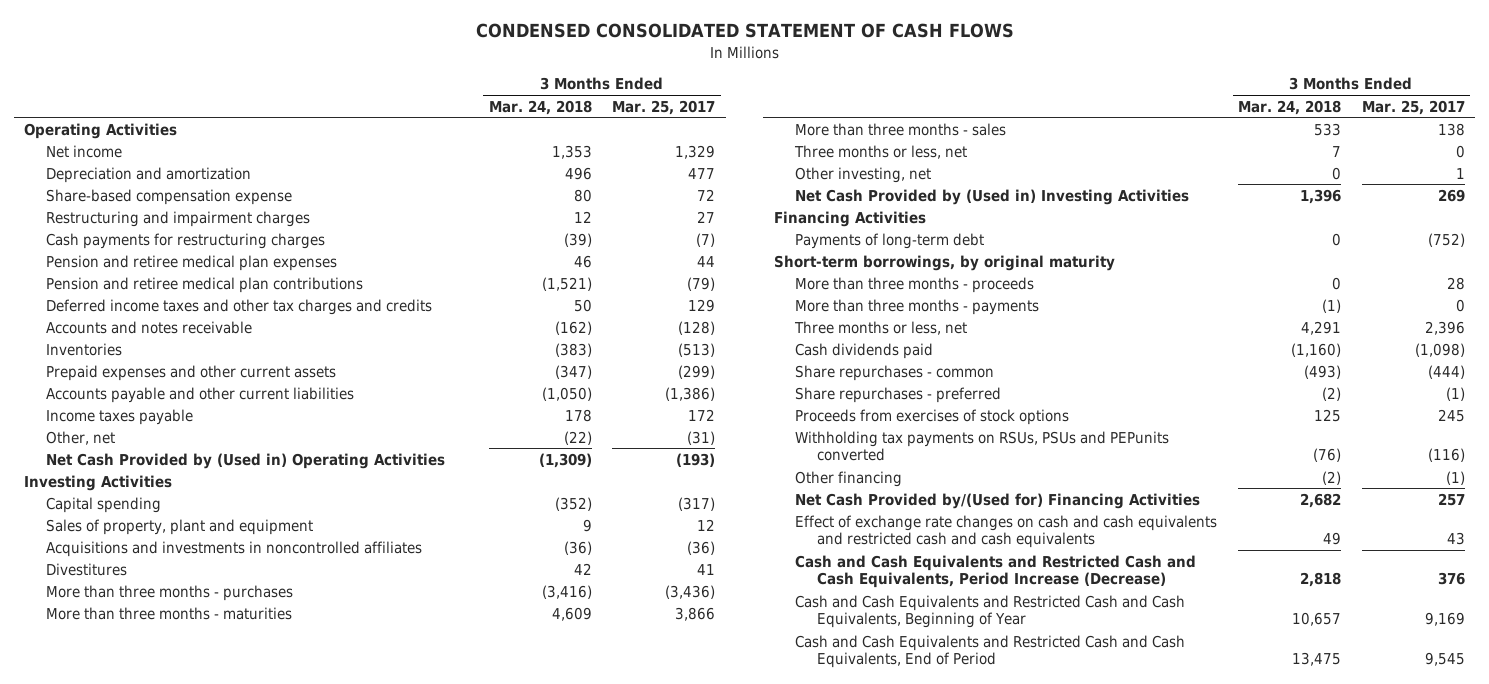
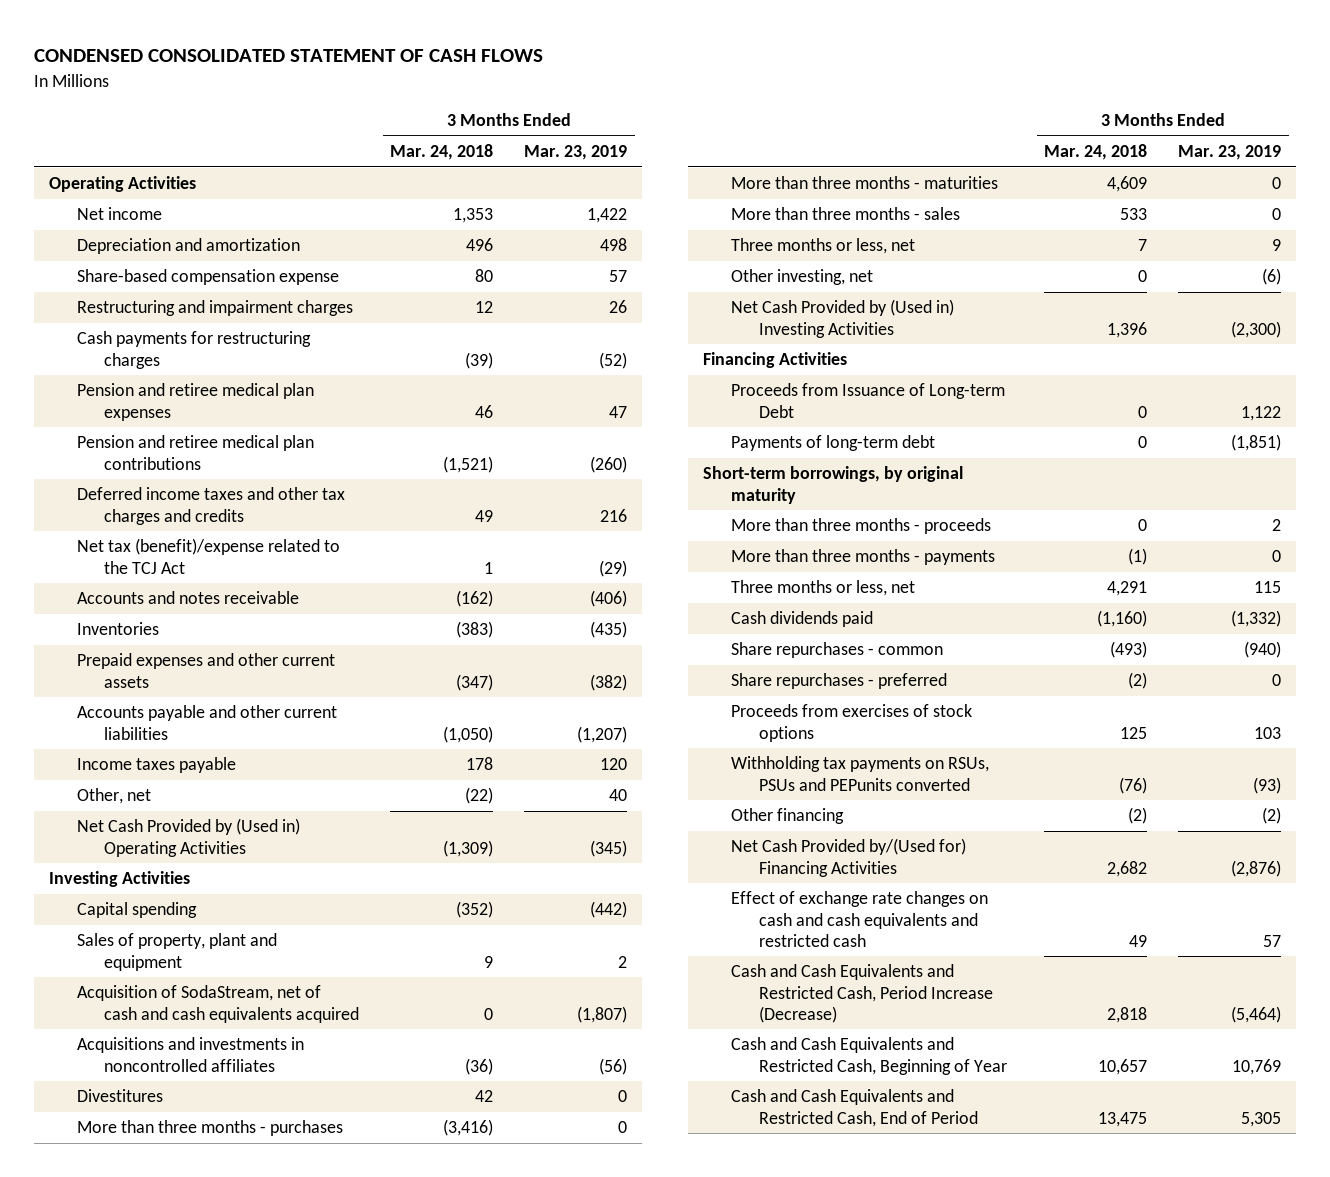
[612,99,716,115] Mar. 25, 2017 -> none
none -> [523,145,627,161] Mar. 23, 2019
[573,298,592,312] 50 -> [475,509,494,522] 49
none -> [76,538,340,574] Net tax (benefit)/expense related to the TCJ Act
none -> [76,985,360,1023] Acquisition of SodaStream, net of cash and cash equivalents acquired
none -> [730,383,1005,418] Proceeds from Issuance of Long-term Debt
[795,514,1218,549] Effect of exchange rate changes on cash and cash equivalents and restricted cash and cash equivalents -> [730,891,988,947] Effect of exchange rate changes on cash and cash equivalents and restricted cash
[795,554,1197,589] Cash and Cash Equivalents and Restricted Cash and Cash Equivalents, Period Increase (Decrease) -> [730,964,993,1023] Cash and Cash Equivalents and Restricted Cash, Period Increase (Decrease)
[795,594,1186,629] Cash and Cash Equivalents and Restricted Cash and Cash Equivalents, Beginning of Year -> [730,1037,1007,1075] Cash and Cash Equivalents and Restricted Cash, Beginning of Year
[795,634,1186,669] Cash and Cash Equivalents and Restricted Cash and Cash Equivalents, End of Period -> [730,1089,978,1127] Cash and Cash Equivalents and Restricted Cash, End of Period

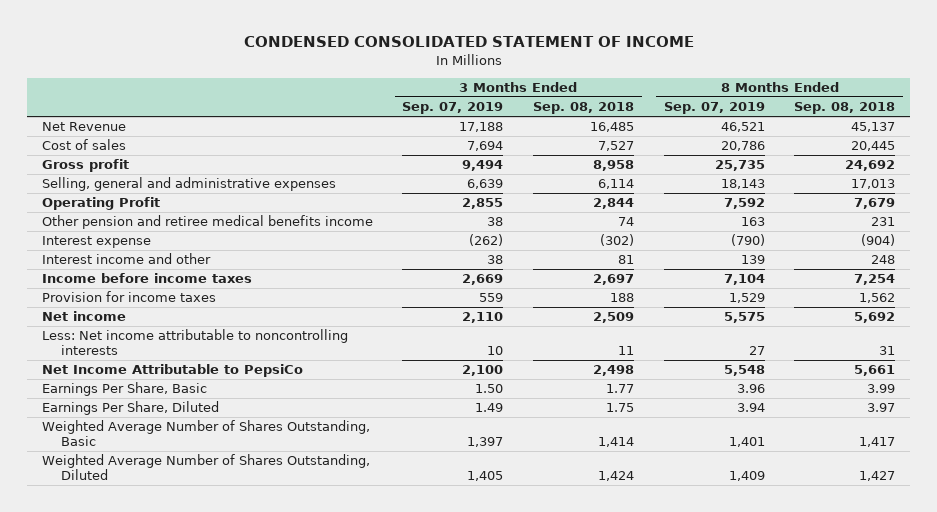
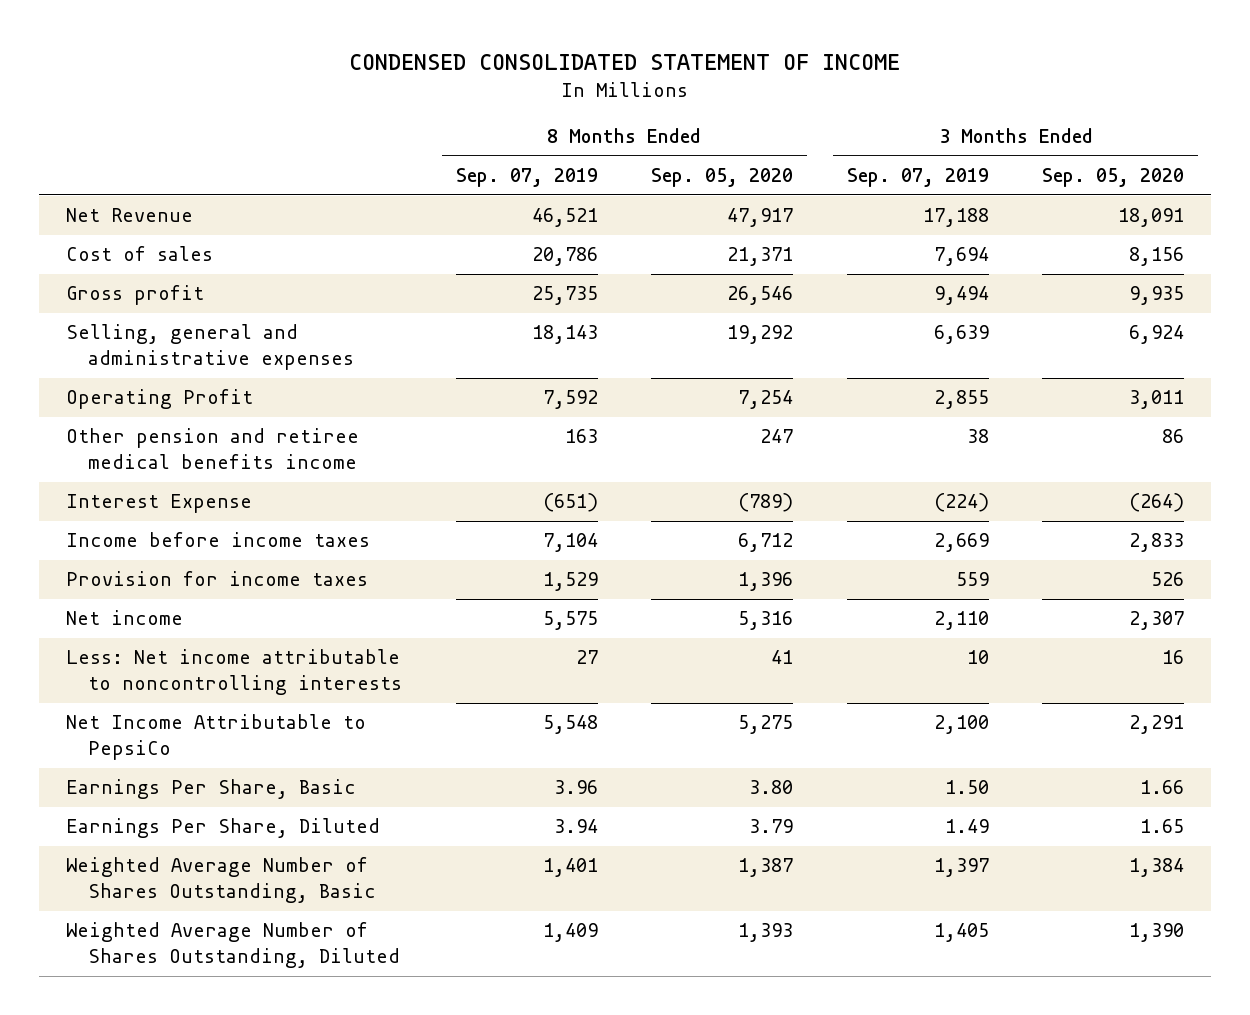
[533,102,635,115] Sep. 08, 2018 -> none
[794,102,896,115] Sep. 08, 2018 -> none
none -> [651,168,794,188] Sep. 05, 2020
none -> [1042,168,1185,188] Sep. 05, 2020
[41,253,211,265] Interest income and other -> none
[41,236,151,249] Interest expense -> [65,494,252,514] Interest Expense
[469,234,504,247] (262) -> [933,493,989,513] (224)
[730,234,765,247] (790) -> [542,493,598,513] (651)

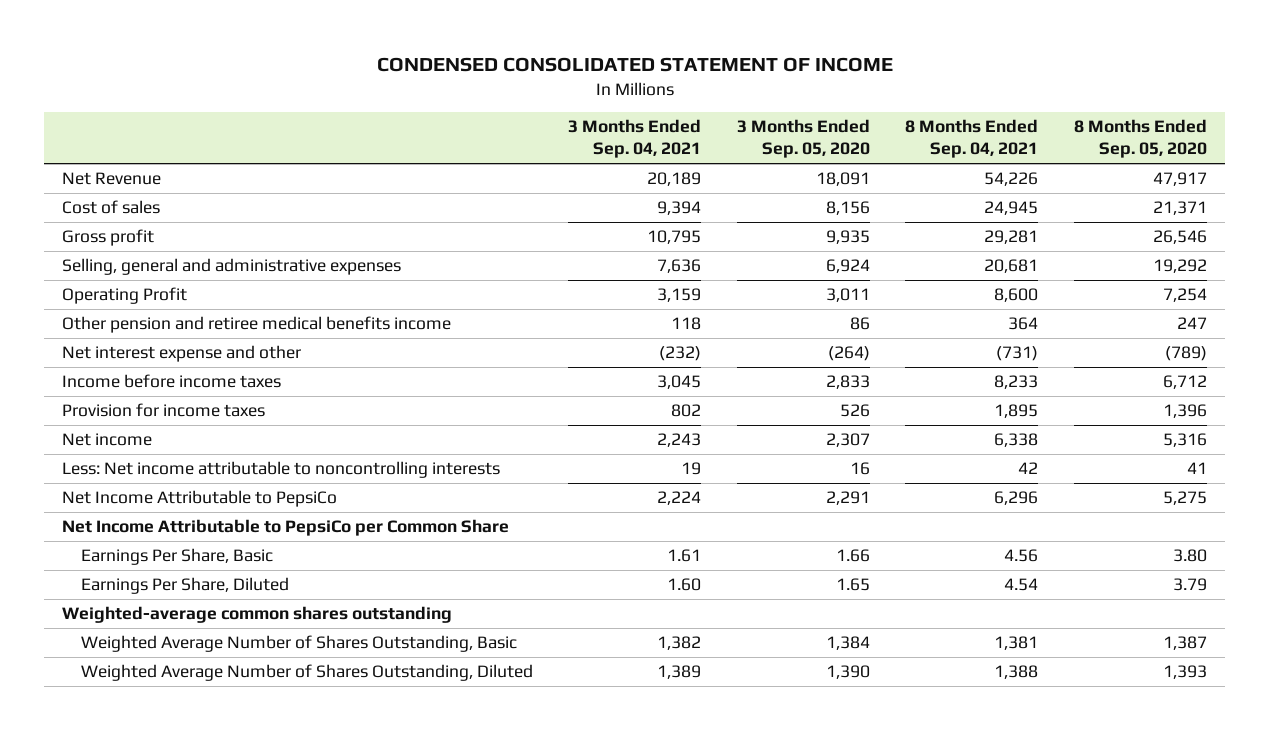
[455,168,598,188] Sep. 07, 2019 -> none
[846,168,989,188] Sep. 07, 2019 -> none
none -> [568,119,702,159] 3 Months Ended Sep. 04, 2021
none -> [905,119,1039,159] 8 Months Ended Sep. 04, 2021
[65,494,252,514] Interest Expense -> [62,345,302,363] Net interest expense and other
none -> [62,519,510,537] Net Income Attributable to PepsiCo per Common Share
none -> [62,606,453,624] Weighted-average common shares outstanding

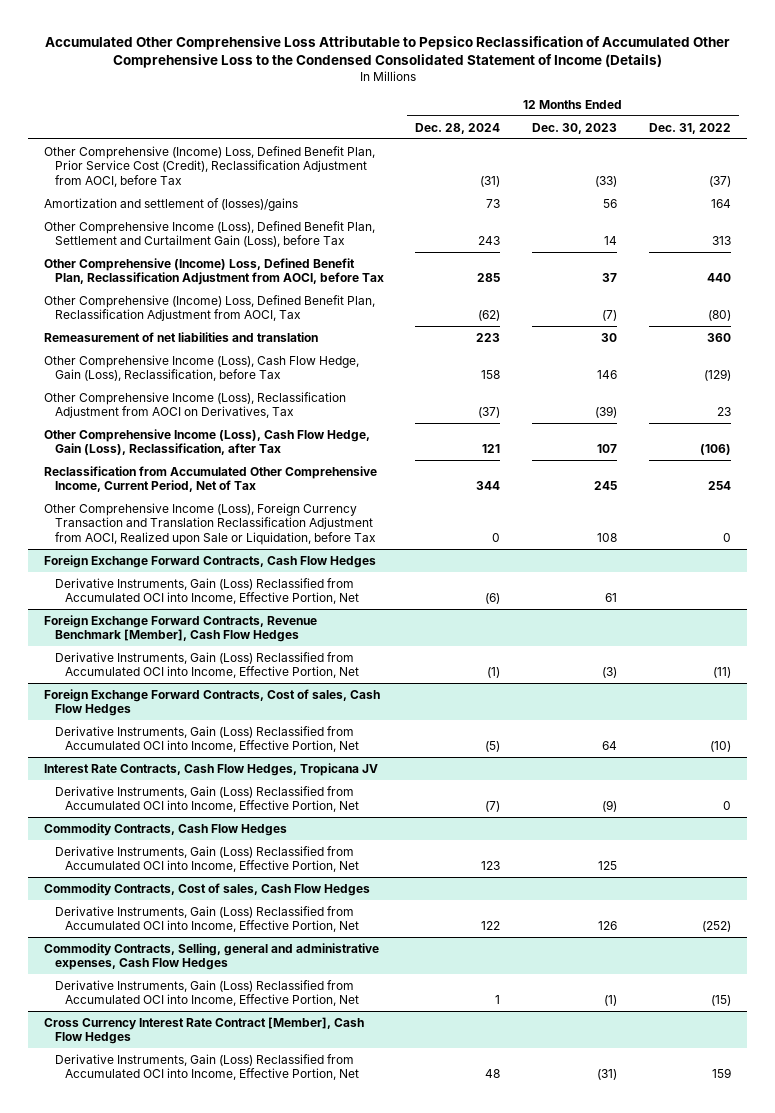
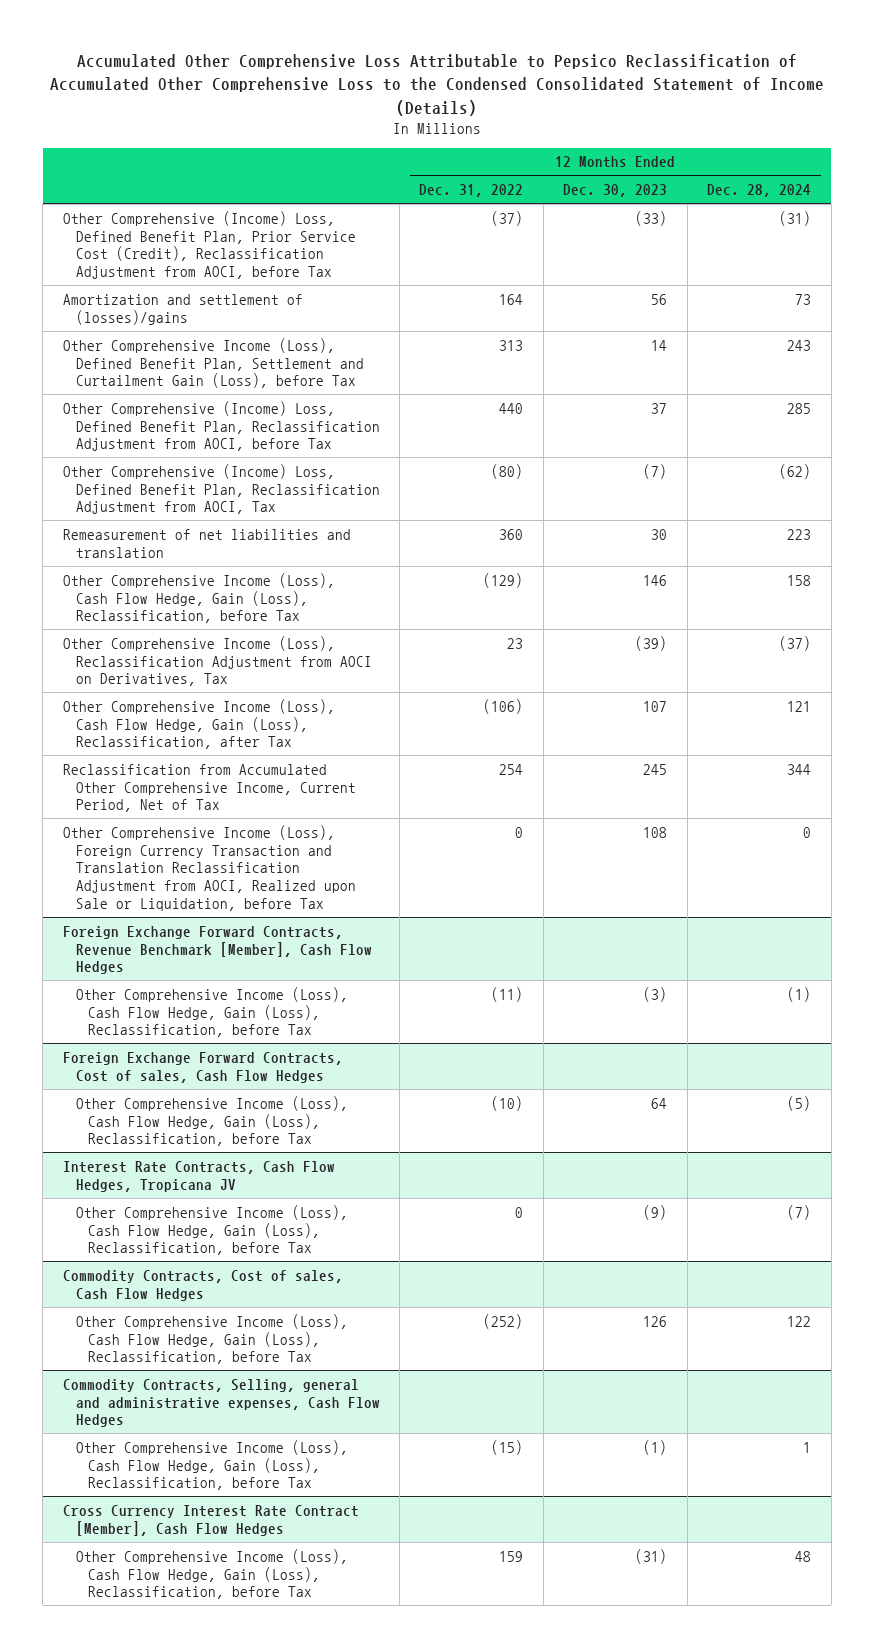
[44,554,377,568] Foreign Exchange Forward Contracts, Cash Flow Hedges -> none
[54,577,359,605] Derivative Instruments, Gain (Loss) Reclassified from Accumulated OCI into Income, Effective Portion, Net -> none
[54,651,359,679] Derivative Instruments, Gain (Loss) Reclassified from Accumulated OCI into Income, Effective Portion, Net -> [75,986,348,1038] Other Comprehensive Income (Loss), Cash Flow Hedge, Gain (Loss), Reclassification, before Tax
[54,725,359,753] Derivative Instruments, Gain (Loss) Reclassified from Accumulated OCI into Income, Effective Portion, Net -> [75,1095,348,1147] Other Comprehensive Income (Loss), Cash Flow Hedge, Gain (Loss), Reclassification, before Tax
[54,785,359,813] Derivative Instruments, Gain (Loss) Reclassified from Accumulated OCI into Income, Effective Portion, Net -> none
[44,822,288,836] Commodity Contracts, Cash Flow Hedges -> none
[54,845,359,873] Derivative Instruments, Gain (Loss) Reclassified from Accumulated OCI into Income, Effective Portion, Net -> none
none -> [75,1204,348,1256] Other Comprehensive Income (Loss), Cash Flow Hedge, Gain (Loss), Reclassification, before Tax
[54,905,359,933] Derivative Instruments, Gain (Loss) Reclassified from Accumulated OCI into Income, Effective Portion, Net -> [75,1313,348,1365] Other Comprehensive Income (Loss), Cash Flow Hedge, Gain (Loss), Reclassification, before Tax
[54,979,359,1007] Derivative Instruments, Gain (Loss) Reclassified from Accumulated OCI into Income, Effective Portion, Net -> [75,1439,348,1491] Other Comprehensive Income (Loss), Cash Flow Hedge, Gain (Loss), Reclassification, before Tax
[54,1053,359,1081] Derivative Instruments, Gain (Loss) Reclassified from Accumulated OCI into Income, Effective Portion, Net -> [75,1548,348,1600] Other Comprehensive Income (Loss), Cash Flow Hedge, Gain (Loss), Reclassification, before Tax

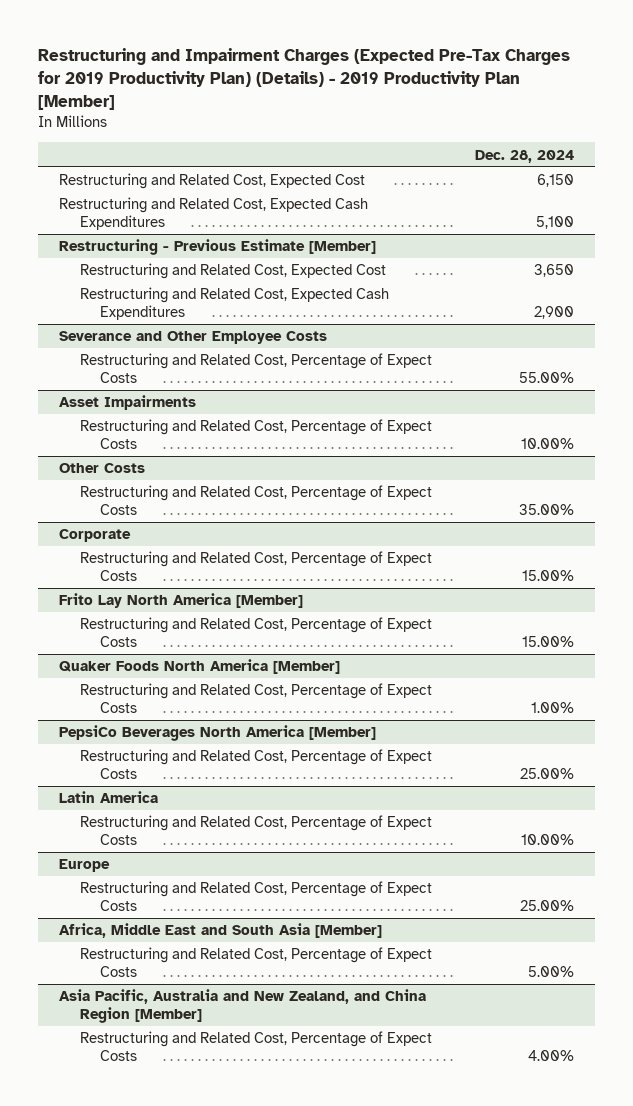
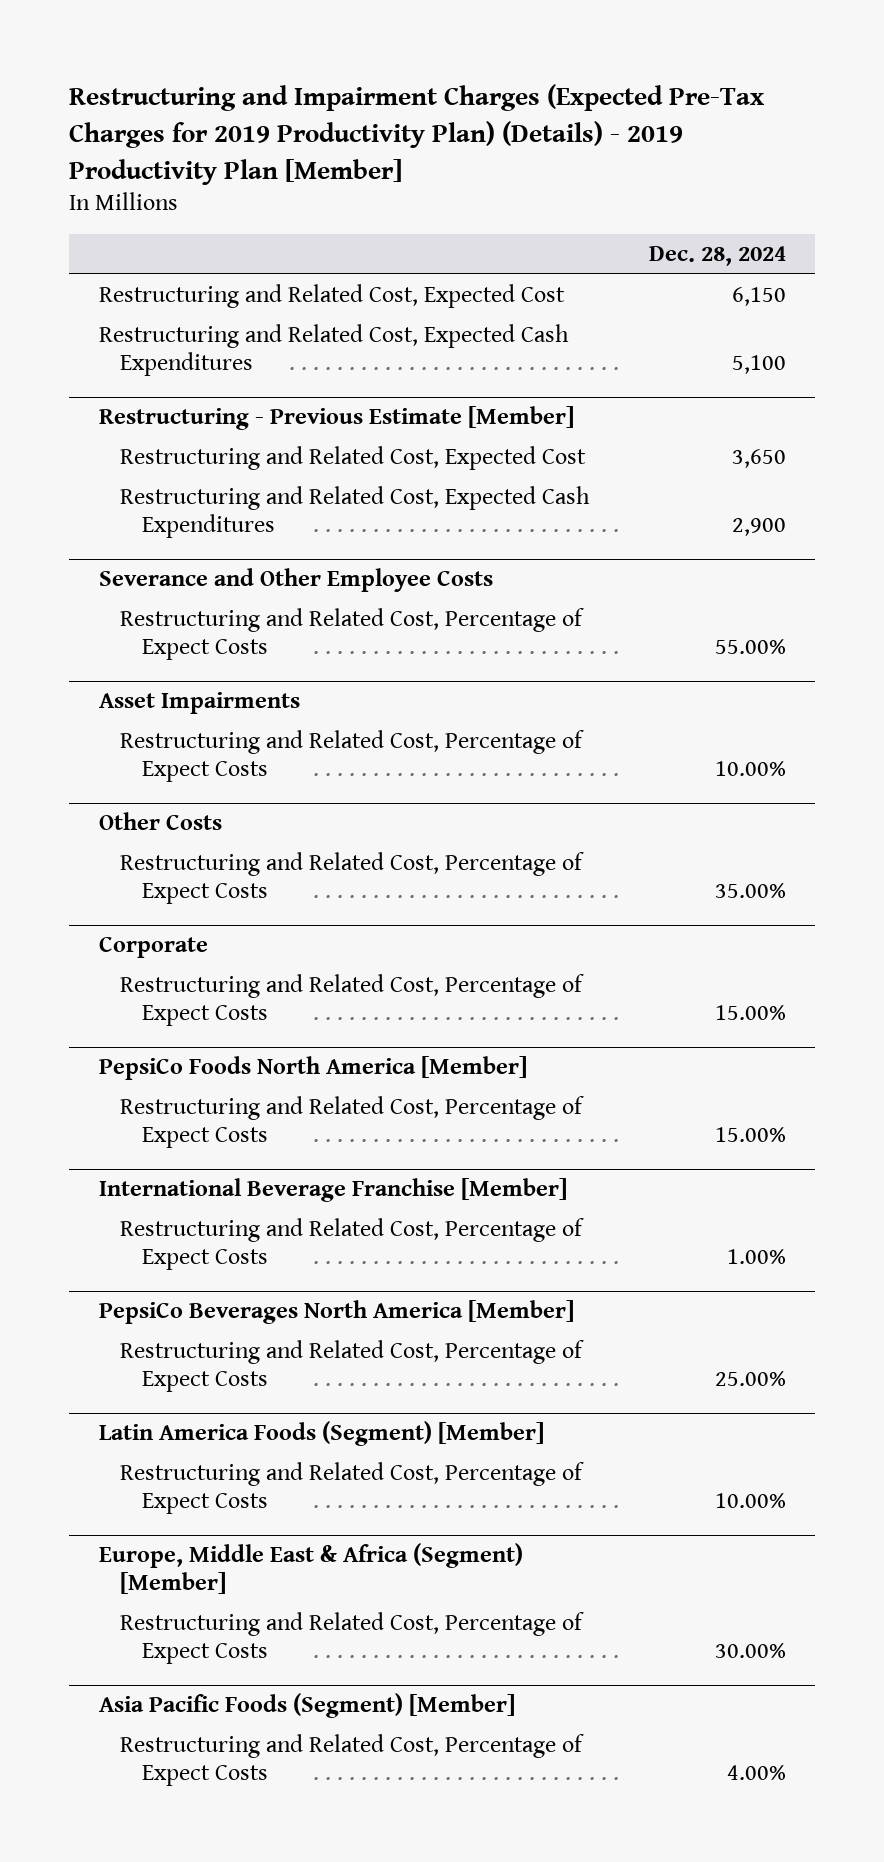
[59,593,304,609] Frito Lay North America [Member] -> [98,1056,527,1081] PepsiCo Foods North America [Member]
[59,659,341,675] Quaker Foods North America [Member] -> [98,1178,567,1203] International Beverage Franchise [Member]
[59,791,159,804] Latin America -> [98,1421,544,1447] Latin America Foods (Segment) [Member]
[79,947,432,977] Restructuring and Related Cost, Percentage of Expect Costs -> none
[59,989,427,1023] Asia Pacific, Australia and New Zealand, and China Region [Member] -> none
[59,859,111,873] Europe -> [98,1543,523,1595] Europe, Middle East & Africa (Segment) [Member]
[519,899,574,911] 25.00% -> [714,1643,786,1659] 30.00%
[59,923,383,939] Africa, Middle East and South Asia [Member] -> [98,1693,515,1719] Asia Pacific Foods (Segment) [Member]

